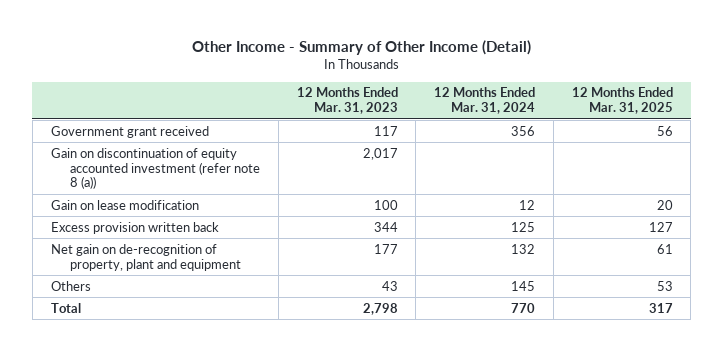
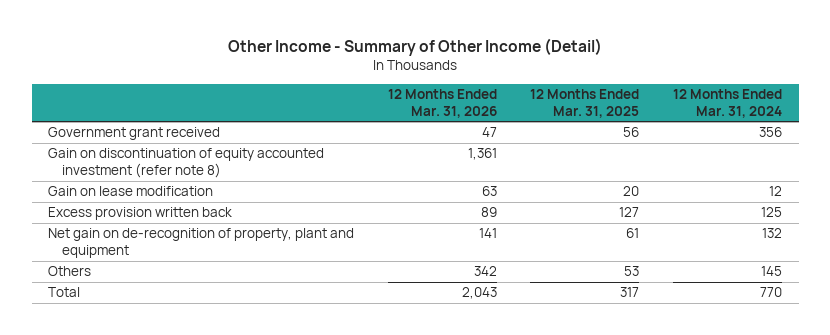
[296,87,398,115] 12 Months Ended Mar. 31, 2023 -> none
none -> [387,88,497,118] 12 Months Ended Mar. 31, 2026
[50,147,261,190] Gain on discontinuation of equity accounted investment (refer note 8 (a)) -> [48,148,325,179] Gain on discontinuation of equity accounted investment (refer note 8)

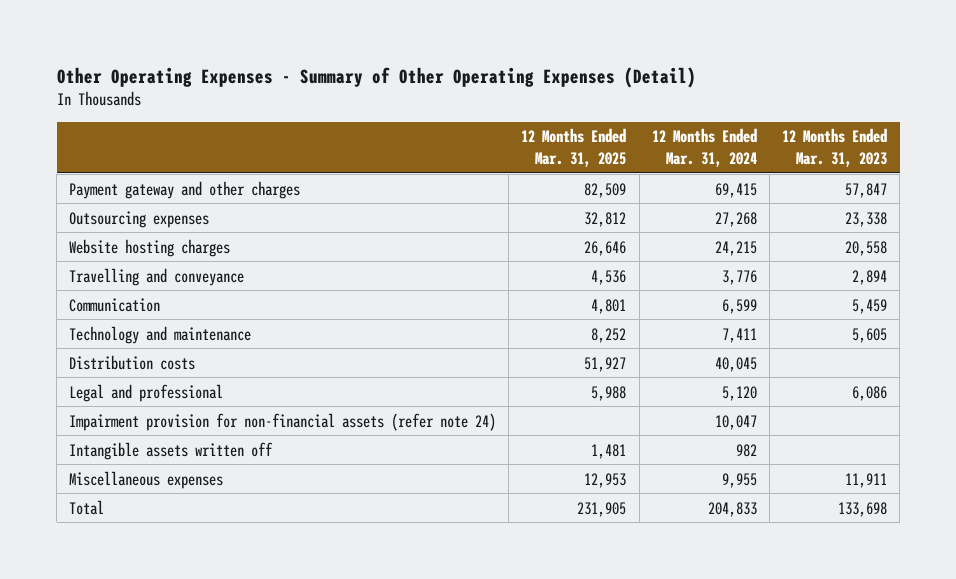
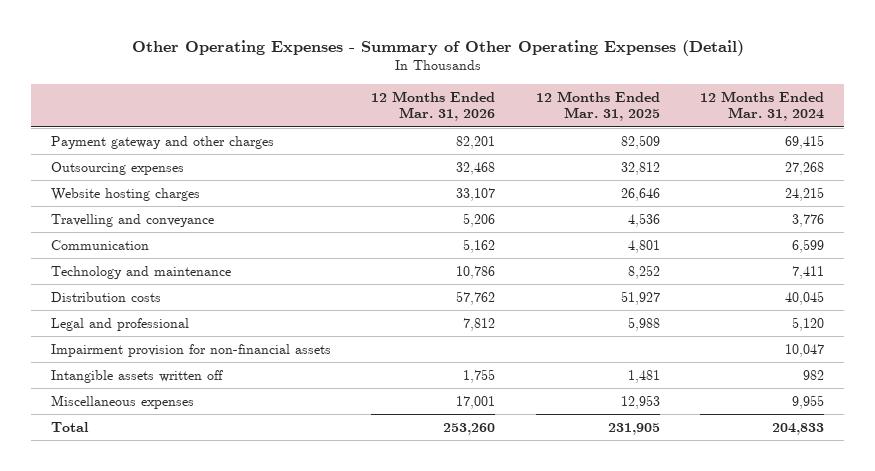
[781,128,887,167] 12 Months Ended Mar. 31, 2023 -> none
none -> [371,90,496,122] 12 Months Ended Mar. 31, 2026
[69,412,497,431] Impairment provision for non-financial assets (refer note 24) -> [51,343,332,357] Impairment provision for non-financial assets

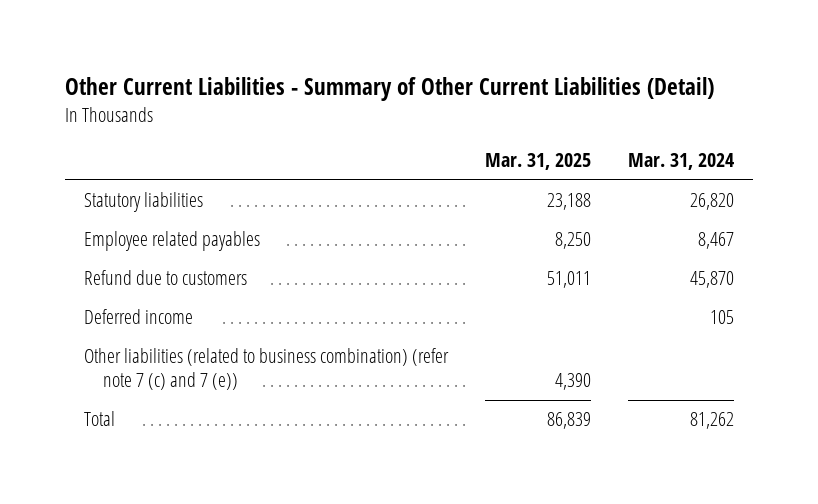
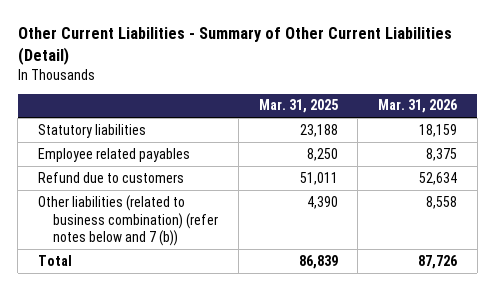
[628,153,735,171] Mar. 31, 2024 -> none
none -> [378,99,458,114] Mar. 31, 2026
[83,309,193,325] Deferred income -> none
[83,348,449,391] Other liabilities (related to business combination) (refer note 7 (c) and 7 (e)) -> [37,194,219,247] Other liabilities (related to business combination) (refer notes below and 7 (b))

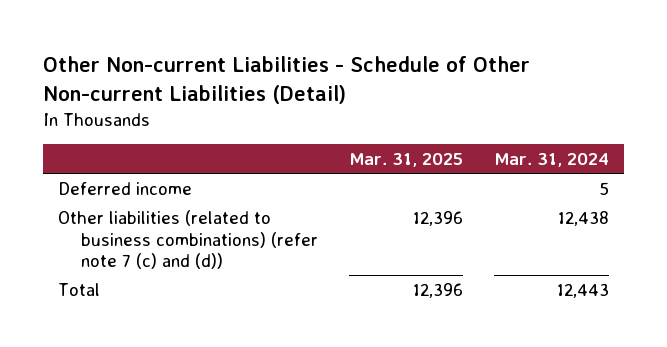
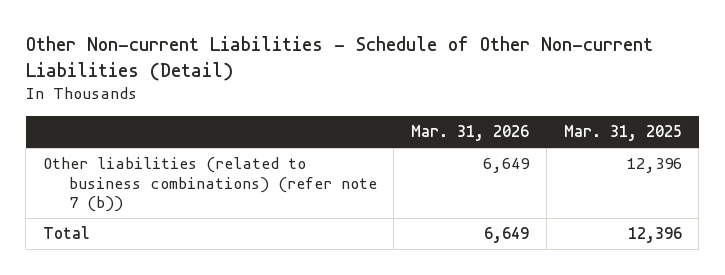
[493,153,609,168] Mar. 31, 2024 -> none
none -> [411,125,530,142] Mar. 31, 2026
[58,181,193,195] Deferred income -> none
[58,209,318,270] Other liabilities (related to business combinations) (refer note 7 (c) and (d)) -> [43,157,377,213] Other liabilities (related to business combinations) (refer note 7 (b))

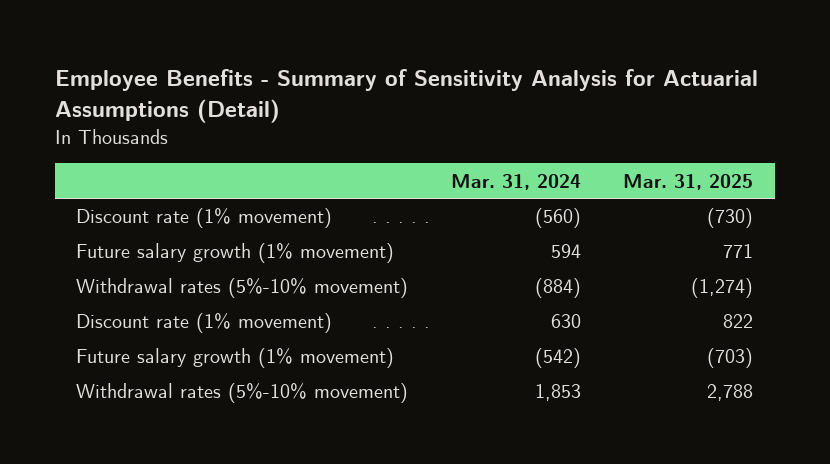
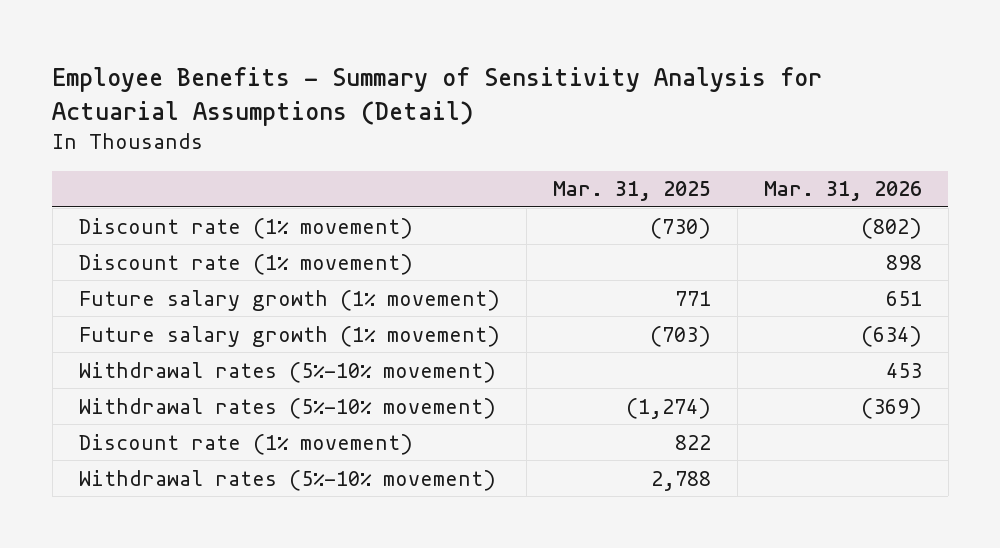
[450,173,581,190] Mar. 31, 2024 -> none
none -> [763,181,922,202] Mar. 31, 2026
none -> [78,253,413,275] Discount rate (1% movement)
[76,348,395,369] Future salary growth (1% movement) -> [78,325,500,347] Future salary growth (1% movement)
none -> [78,361,496,383] Withdrawal rates (5%-10% movement)

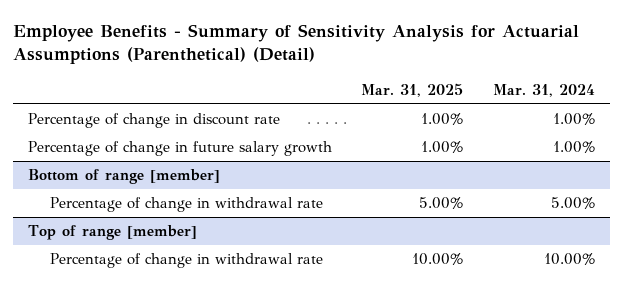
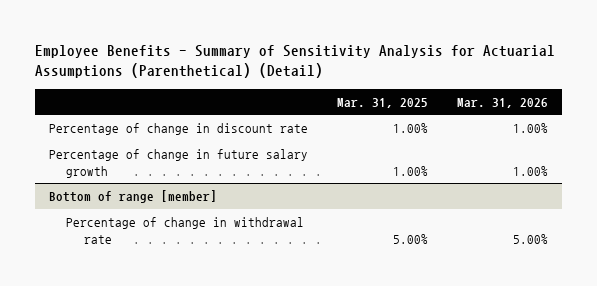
[492,83,595,97] Mar. 31, 2024 -> none
none -> [456,97,548,108] Mar. 31, 2026
[27,225,197,241] Top of range [member] -> none
[50,253,324,269] Percentage of change in withdrawal rate -> none

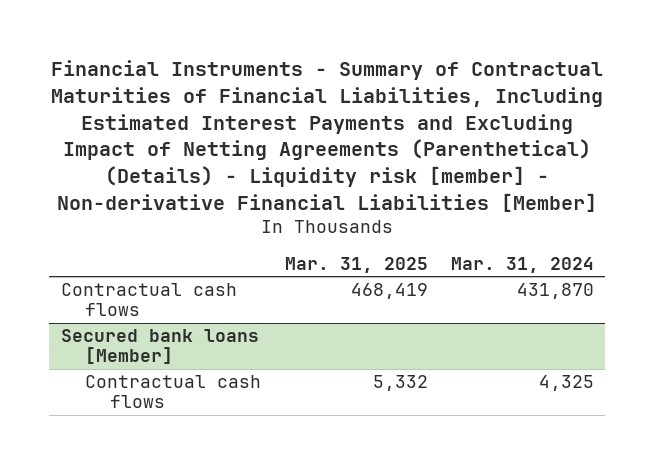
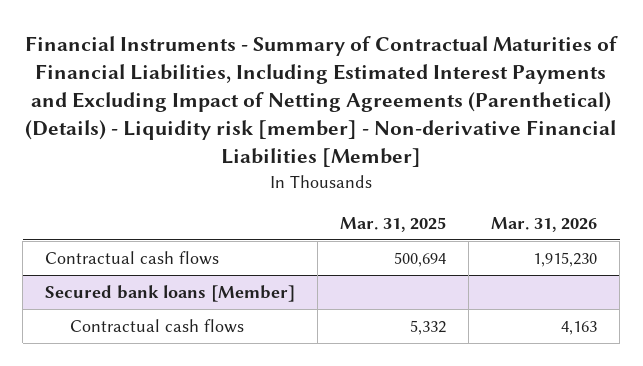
[450,256,594,273] Mar. 31, 2024 -> none
none -> [491,216,598,232] Mar. 31, 2026
[350,283,428,300] 468,419 -> [394,251,447,267] 500,694

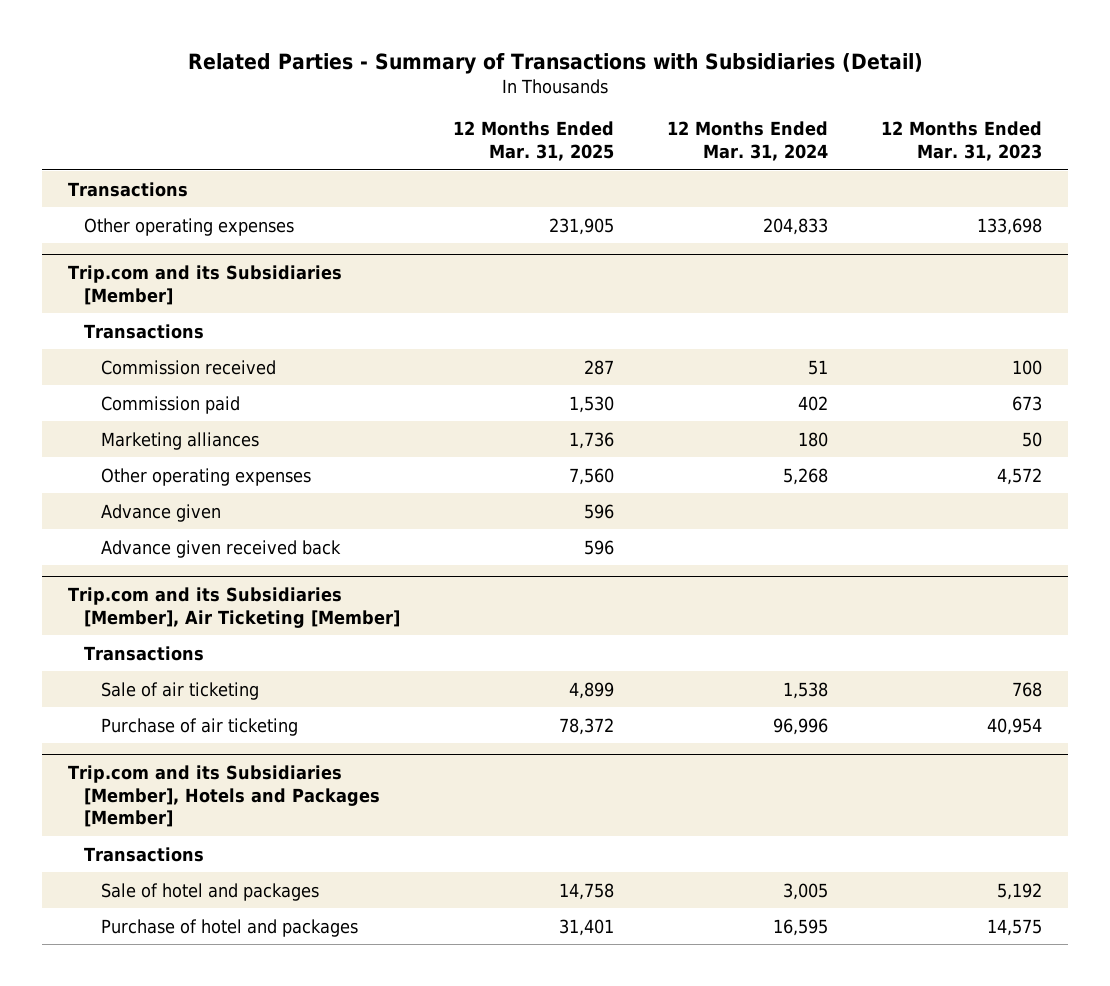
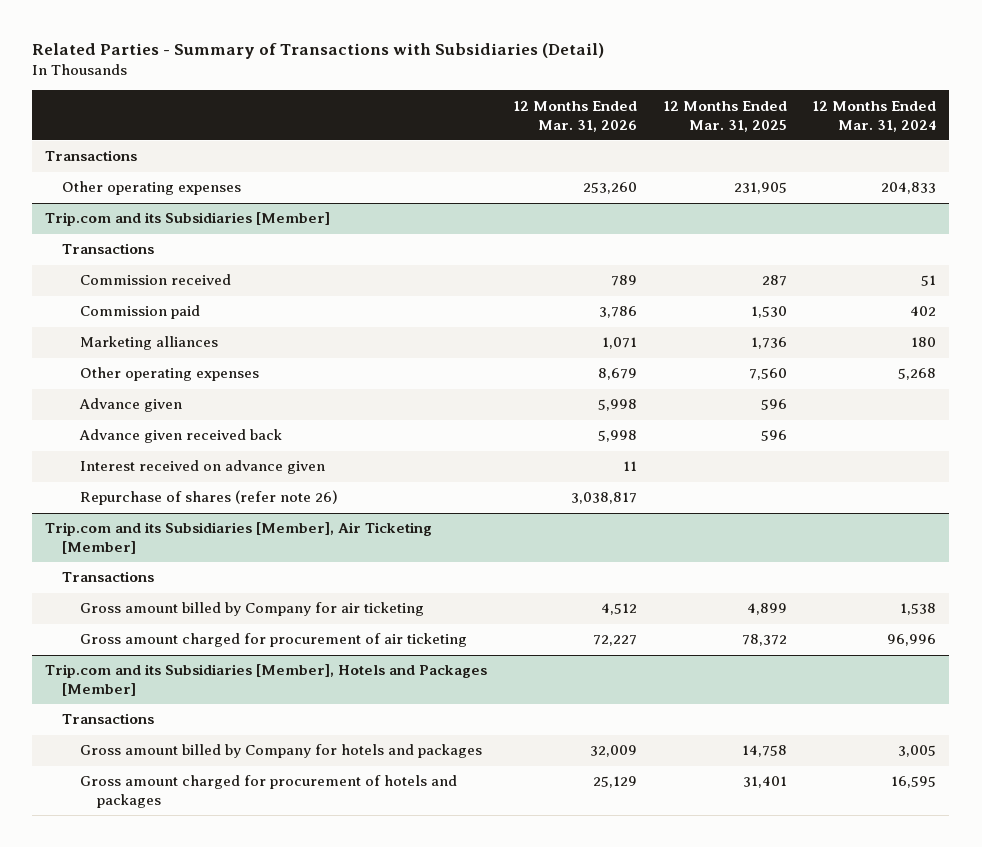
[881,121,1043,161] 12 Months Ended Mar. 31, 2023 -> none
none -> [512,100,637,132] 12 Months Ended Mar. 31, 2026
none -> [79,460,325,475] Interest received on advance given
none -> [79,490,338,506] Repurchase of shares (refer note 26)
[100,681,259,700] Sale of air ticketing -> [79,602,424,617] Gross amount billed by Company for air ticketing
[100,717,298,736] Purchase of air ticketing -> [79,633,467,648] Gross amount charged for procurement of air ticketing
[100,882,319,901] Sale of hotel and packages -> [79,744,482,759] Gross amount billed by Company for hotels and packages
[100,918,358,937] Purchase of hotel and packages -> [79,775,457,809] Gross amount charged for procurement of hotels and packages

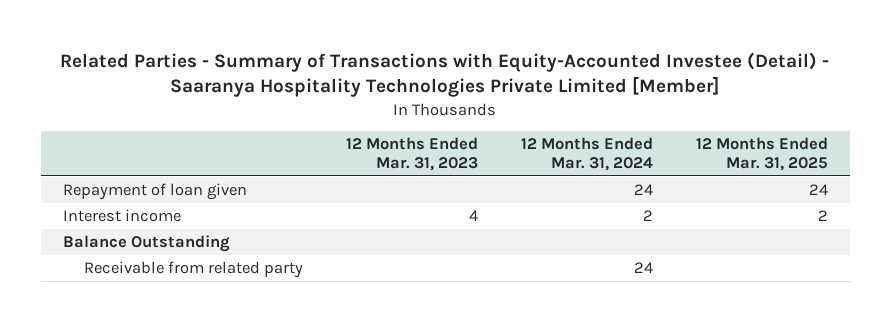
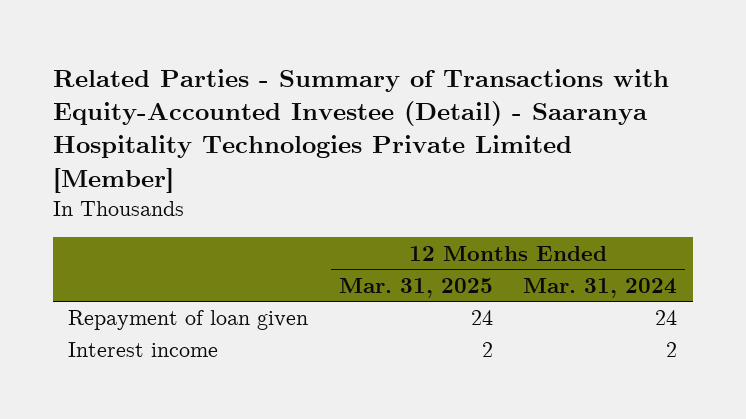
[345,137,478,172] 12 Months Ended Mar. 31, 2023 -> none
[62,235,230,253] Balance Outstanding -> none
[83,261,303,279] Receivable from related party -> none

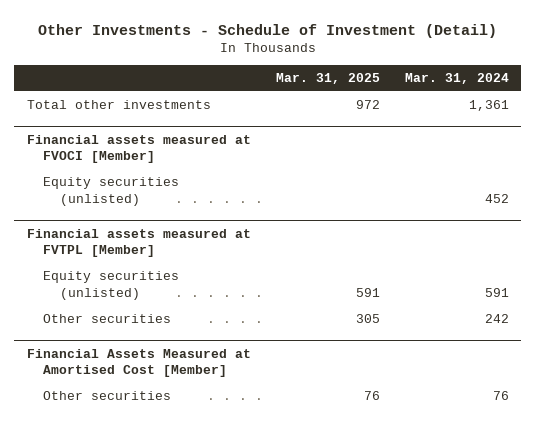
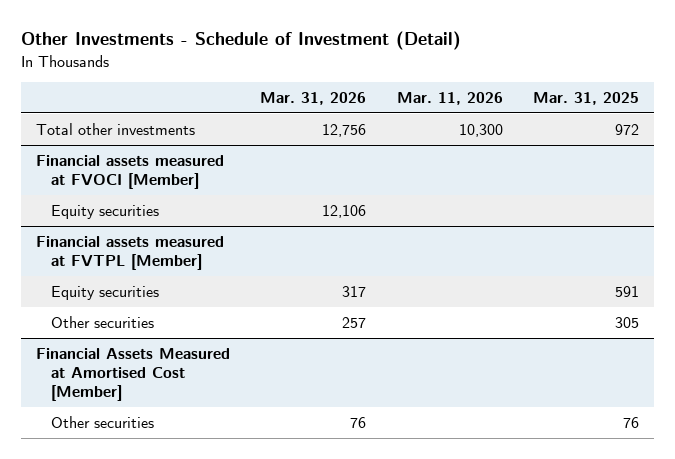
[404,73,509,85] Mar. 31, 2024 -> none
none -> [260,92,367,106] Mar. 31, 2026
none -> [396,92,503,106] Mar. 11, 2026
[43,177,180,206] Equity securities (unlisted) -> [50,204,159,219] Equity securities
[43,271,180,300] Equity securities (unlisted) -> [50,285,159,300] Equity securities

